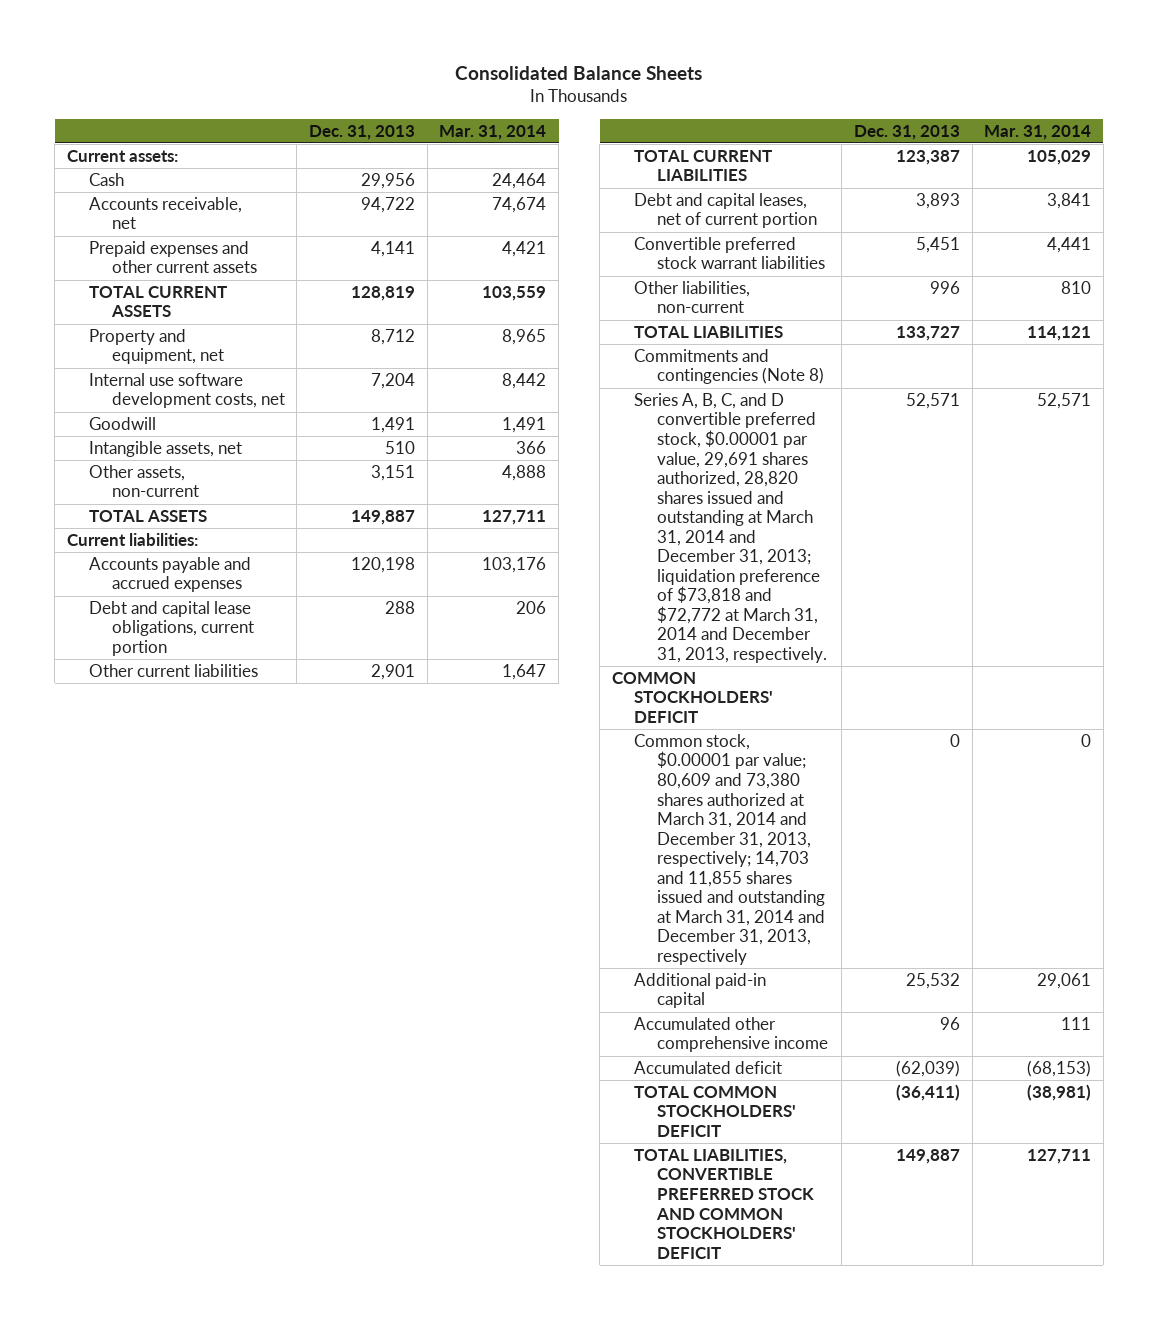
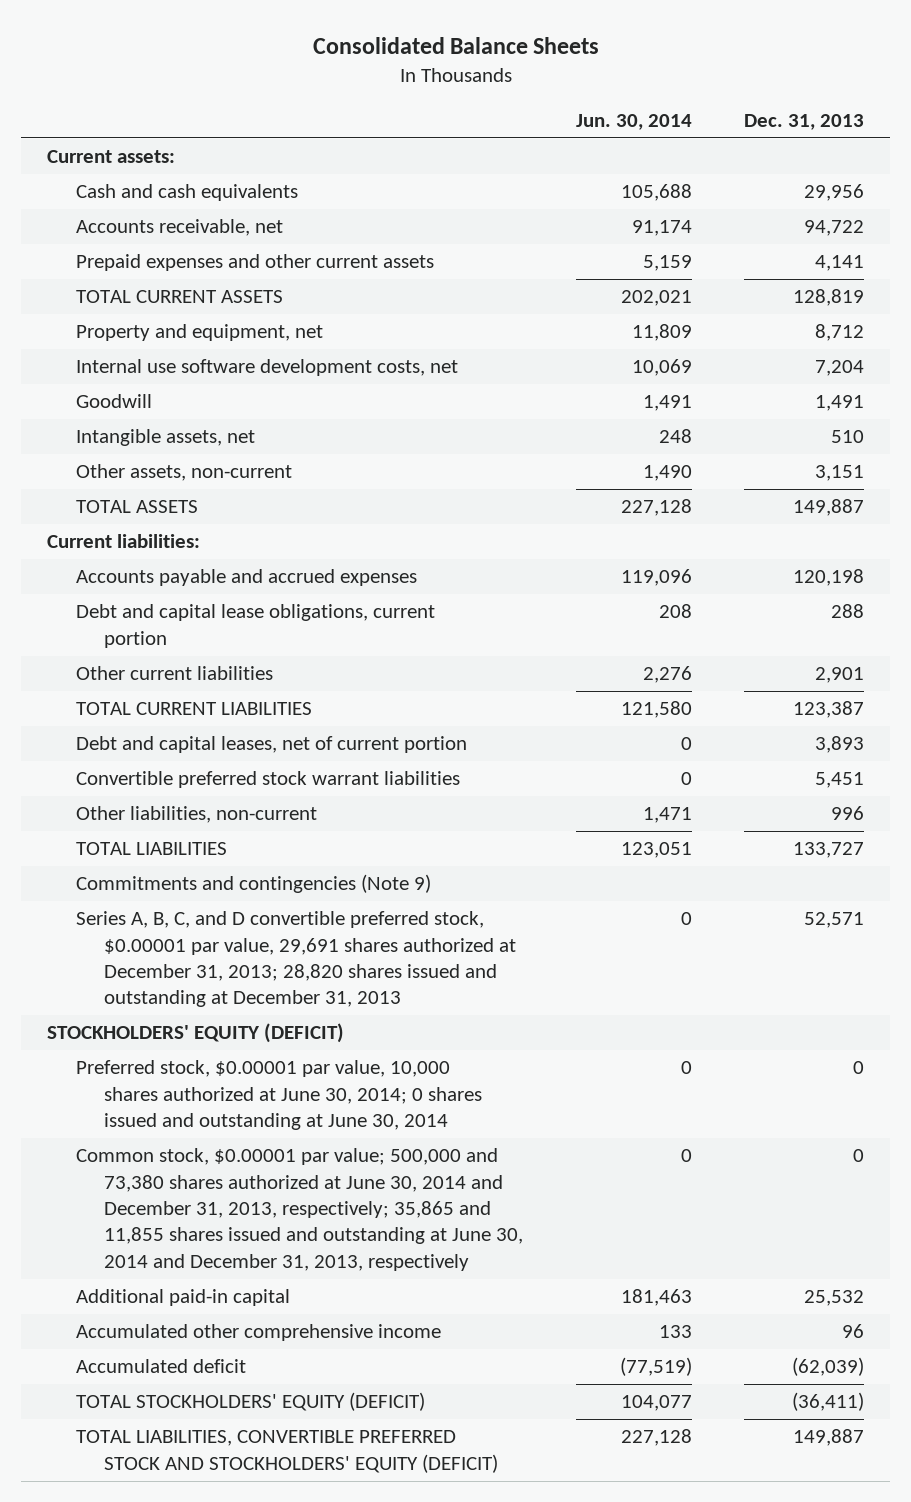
[439,124,547,140] Mar. 31, 2014 -> none
none -> [575,113,692,130] Jun. 30, 2014
[89,172,125,186] Cash -> [75,184,298,202] Cash and cash equivalents
[634,348,824,385] Commitments and contingencies (Note 8) -> [75,874,431,894] Commitments and contingencies (Note 9)
[634,392,827,663] Series A, B, C, and D convertible preferred stock, $0.00001 par value, 29,691 shares authorized, 28,820 shares issued and outstanding at March 31, 2014 and December 31, 2013; liquidation preference of $73,818 and $72,772 at March 31, 2014 and December 31, 2013, respectively. -> [75,911,517,1008] Series A, B, C, and D convertible preferred stock, $0.00001 par value, 29,691 shares authorized at December 31, 2013; 28,820 shares issued and outstanding at December 31, 2013
[611,671,774,723] COMMON STOCKHOLDERS' DEFICIT -> [47,1023,345,1044] STOCKHOLDERS' EQUITY (DEFICIT)
none -> [75,1060,483,1131] Preferred stock, $0.00001 par value, 10,000 shares authorized at June 30, 2014; 0 shares issued and outstanding at June 30, 2014
[634,733,825,965] Common stock, $0.00001 par value; 80,609 and 73,380 shares authorized at March 31, 2014 and December 31, 2013, respectively; 14,703 and 11,855 shares issued and outstanding at March 31, 2014 and December 31, 2013, respectively -> [75,1148,524,1271] Common stock, $0.00001 par value; 500,000 and 73,380 shares authorized at June 30, 2014 and December 31, 2013, respectively; 35,865 and 11,855 shares issued and outstanding at June 30, 2014 and December 31, 2013, respectively
[634,1085,796,1137] TOTAL COMMON STOCKHOLDERS' DEFICIT -> [75,1392,425,1412] TOTAL STOCKHOLDERS' EQUITY (DEFICIT)
[634,1148,814,1259] TOTAL LIABILITIES, CONVERTIBLE PREFERRED STOCK AND COMMON STOCKHOLDERS' DEFICIT -> [75,1430,499,1473] TOTAL LIABILITIES, CONVERTIBLE PREFERRED STOCK AND STOCKHOLDERS' EQUITY (DEFICIT)

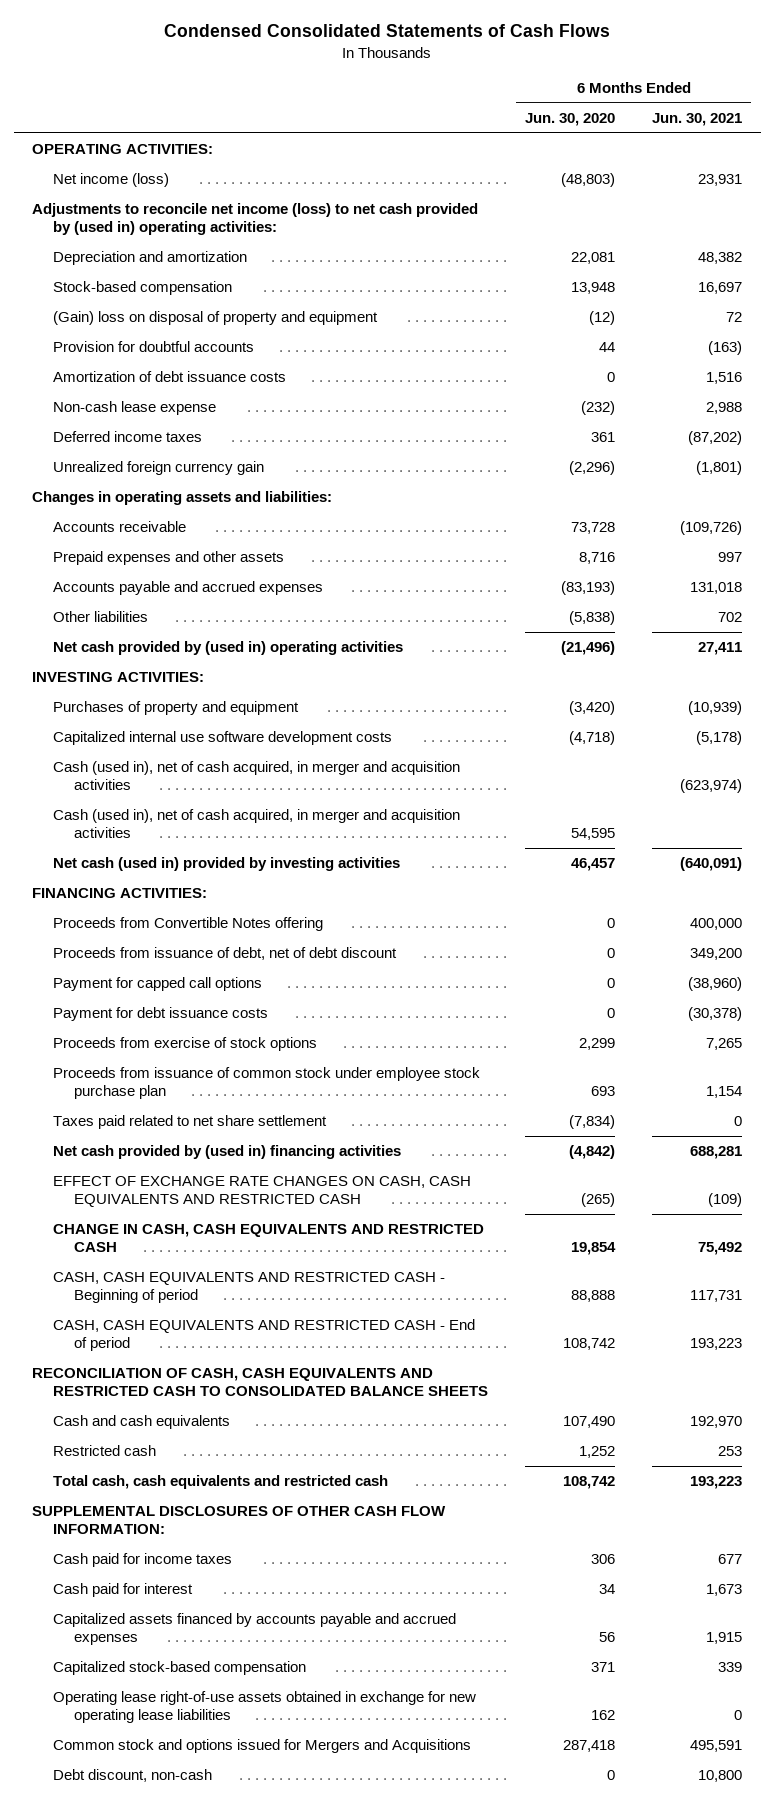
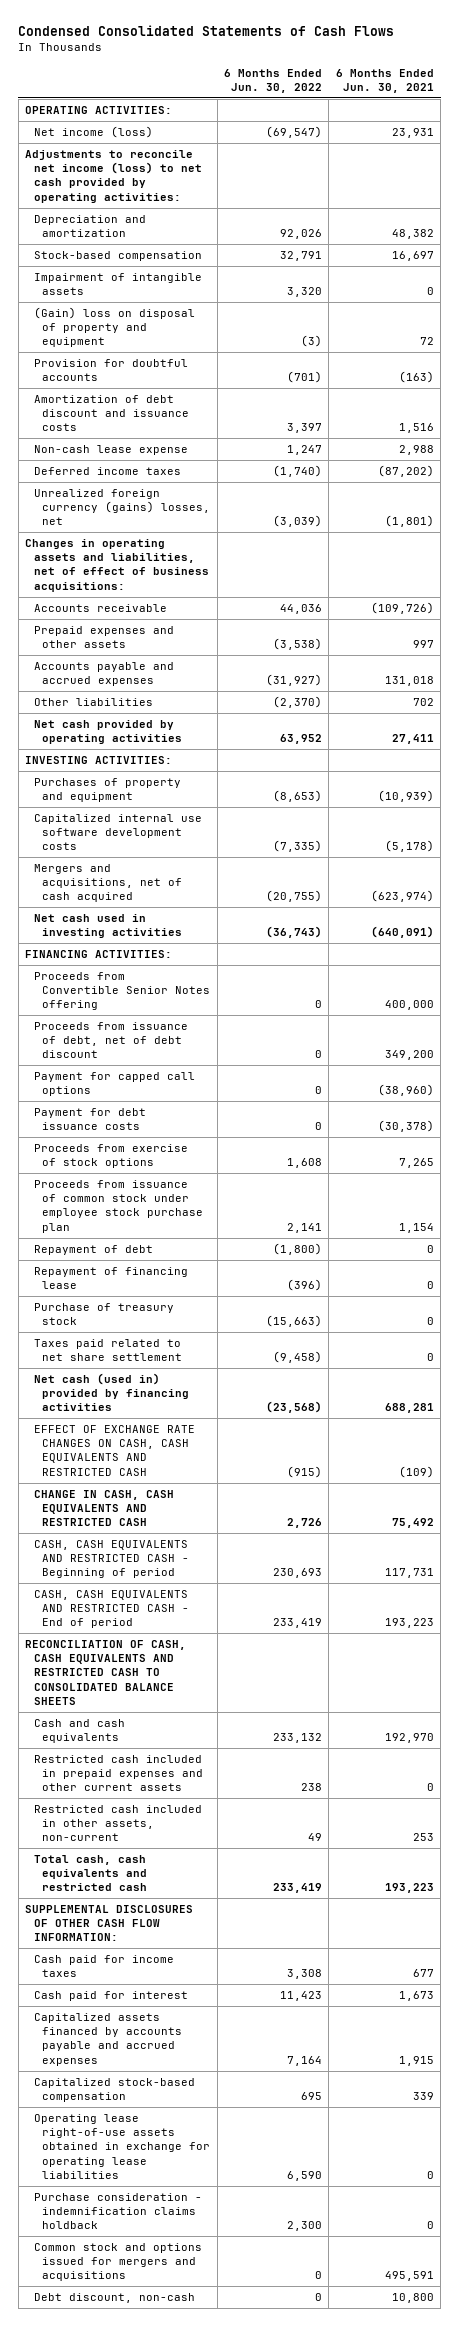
[525,112,616,126] Jun. 30, 2020 -> none
none -> [223,68,322,93] 6 Months Ended Jun. 30, 2022
[32,203,479,236] Adjustments to reconcile net income (loss) to net cash provided by (used in) operating activities: -> [25,149,202,203] Adjustments to reconcile net income (loss) to net cash provided by operating activities:
none -> [33,272,202,296] Impairment of intangible assets
[53,371,287,383] Amortization of debt issuance costs -> [33,394,190,432] Amortization of debt discount and issuance costs
[53,461,265,476] Unrealized foreign currency gain -> [33,488,211,526] Unrealized foreign currency (gains) losses, net
[32,491,333,506] Changes in operating assets and liabilities: -> [25,538,209,592] Changes in operating assets and liabilities, net of effect of business acquisitions:
[53,641,404,656] Net cash provided by (used in) operating activities -> [33,719,183,745] Net cash provided by operating activities
[53,809,461,839] Cash (used in), net of cash acquired, in merger and acquisition activities -> none
[53,761,461,791] Cash (used in), net of cash acquired, in merger and acquisition activities -> [33,863,183,903] Mergers and acquisitions, net of cash acquired
[53,857,401,872] Net cash (used in) provided by investing activities -> [33,913,183,939] Net cash used in investing activities
[53,917,324,932] Proceeds from Convertible Notes offering -> [33,971,211,1011] Proceeds from Convertible Senior Notes offering
none -> [33,1244,153,1255] Repayment of debt
none -> [33,1266,188,1290] Repayment of financing lease
none -> [33,1302,174,1326] Purchase of treasury stock
[53,1145,402,1160] Net cash provided by (used in) financing activities -> [33,1372,190,1412] Net cash (used in) provided by financing activities
none -> [33,1754,204,1792] Restricted cash included in prepaid expenses and other current assets
[53,1445,157,1457] Restricted cash -> [33,1804,202,1842] Restricted cash included in other assets, non-current
[53,1691,477,1724] Operating lease right-of-use assets obtained in exchange for new operating lease liabilities -> [33,2113,211,2179] Operating lease right-of-use assets obtained in exchange for operating lease liabilities
none -> [33,2192,202,2230] Purchase consideration - indemnification claims holdback
[53,1739,472,1754] Common stock and options issued for Mergers and Acquisitions -> [33,2242,202,2282] Common stock and options issued for mergers and acquisitions

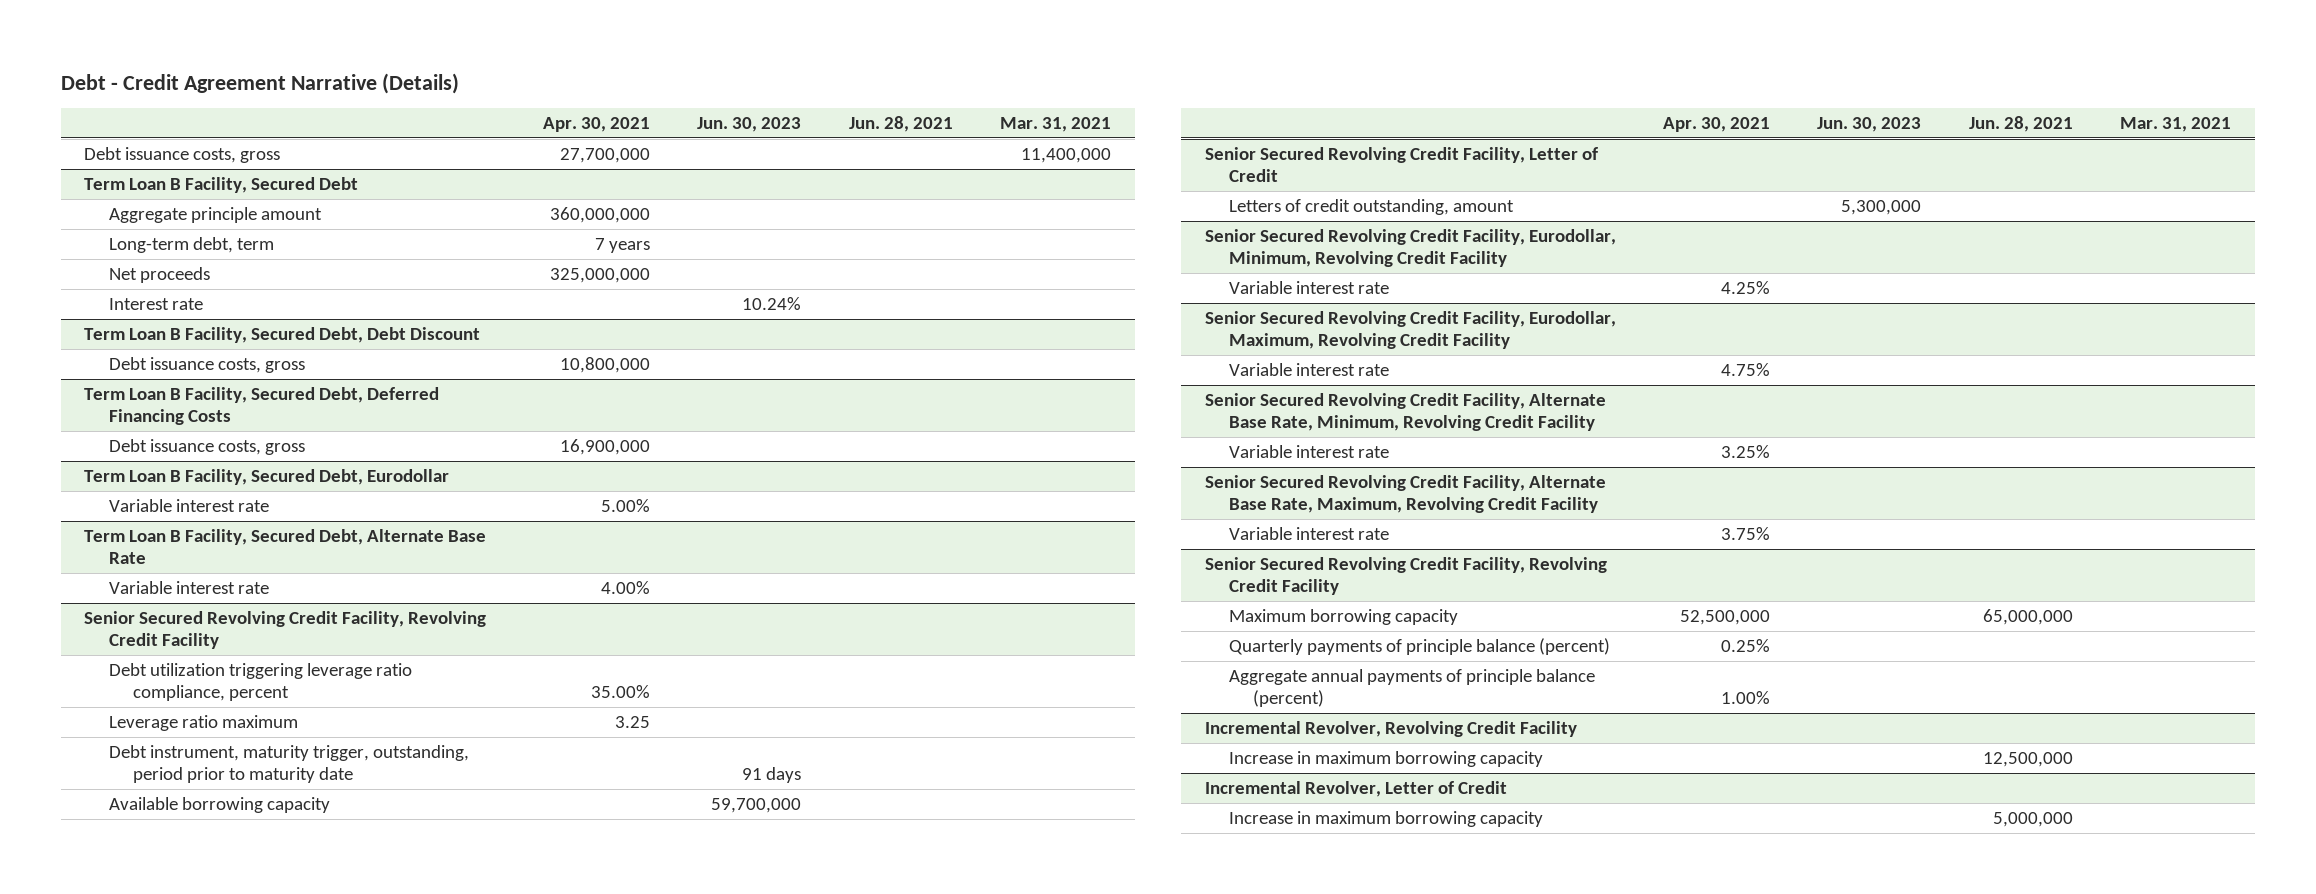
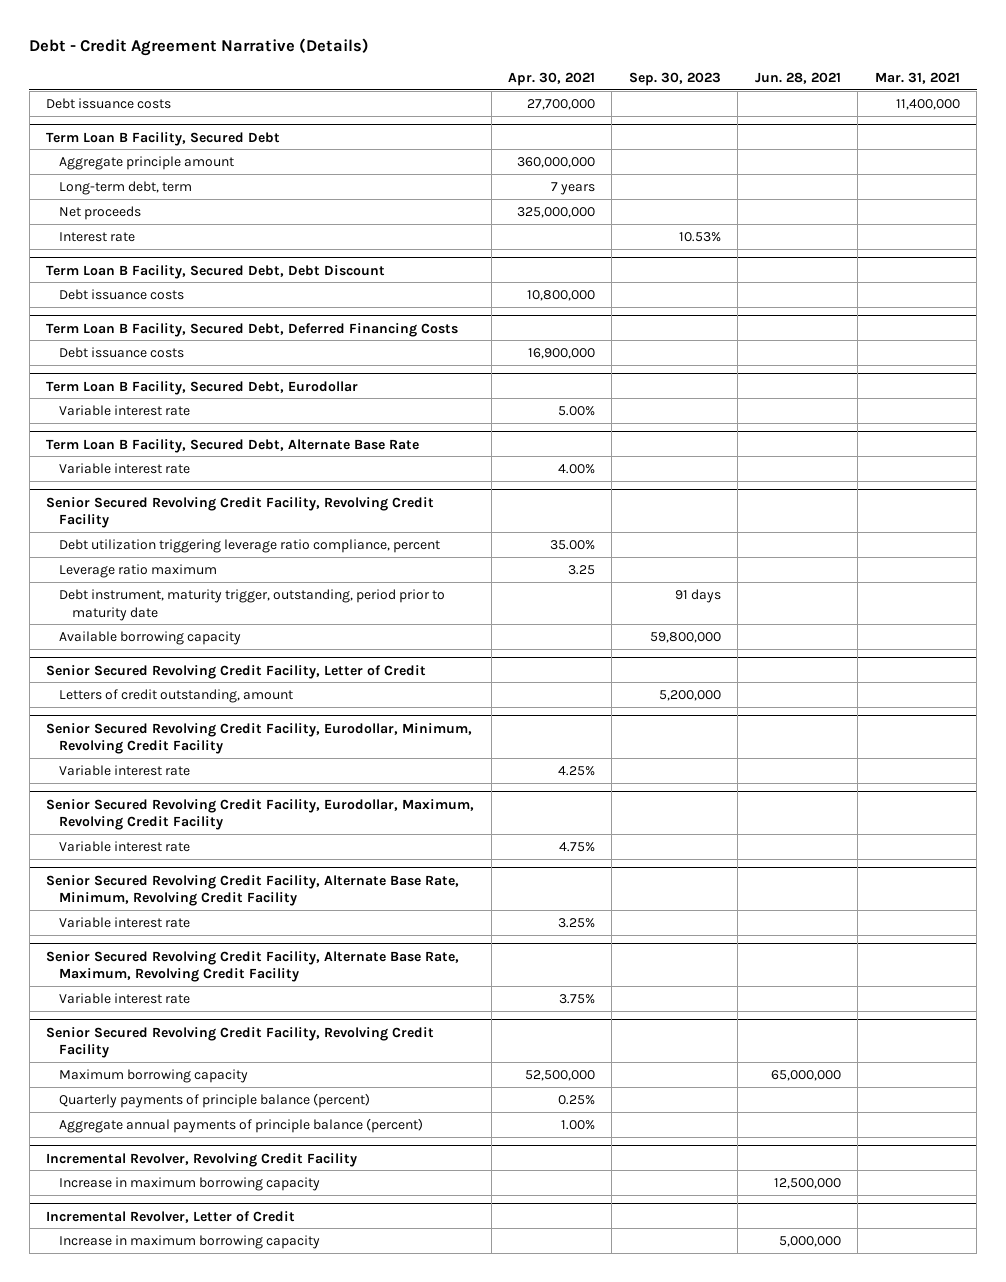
[697,116,802,132] Jun. 30, 2023 -> none
none -> [628,71,721,86] Sep. 30, 2023
[84,146,281,163] Debt issuance costs, gross -> [46,97,172,109] Debt issuance costs
[108,356,305,373] Debt issuance costs, gross -> [59,288,185,300] Debt issuance costs
[108,438,305,455] Debt issuance costs, gross -> [59,346,185,358] Debt issuance costs

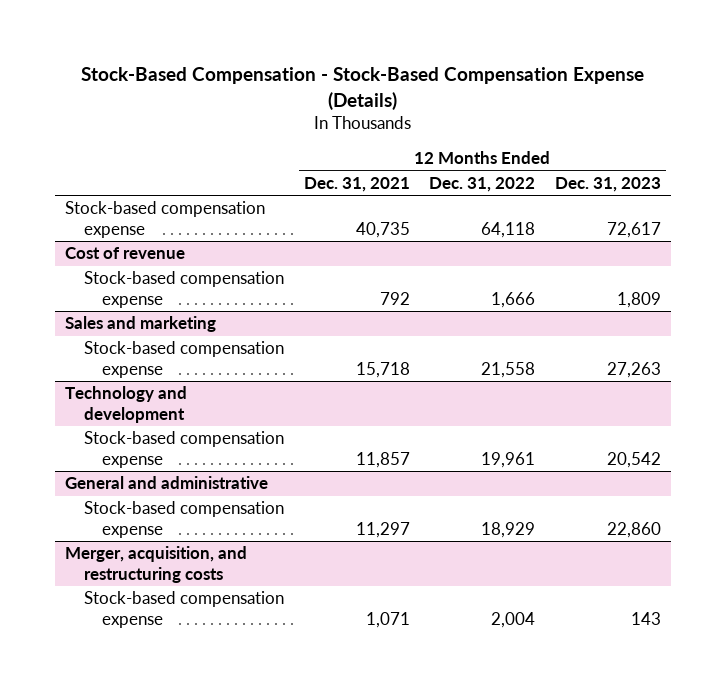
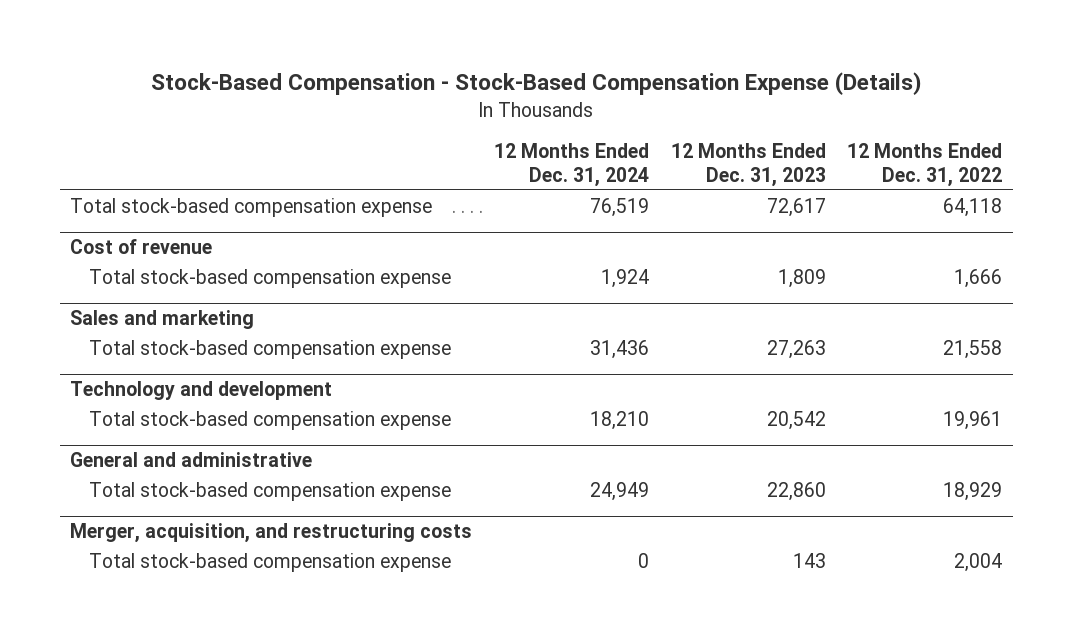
[303,176,410,192] Dec. 31, 2021 -> none
none -> [494,142,650,188] 12 Months Ended Dec. 31, 2024
[65,201,266,238] Stock-based compensation expense -> [70,197,433,217] Total stock-based compensation expense
[83,271,284,308] Stock-based compensation expense -> [88,268,451,288] Total stock-based compensation expense
[83,341,284,378] Stock-based compensation expense -> [88,339,451,359] Total stock-based compensation expense
[83,431,284,468] Stock-based compensation expense -> [88,410,451,430] Total stock-based compensation expense
[83,501,284,538] Stock-based compensation expense -> [88,481,451,501] Total stock-based compensation expense
[83,591,284,628] Stock-based compensation expense -> [88,552,451,572] Total stock-based compensation expense

